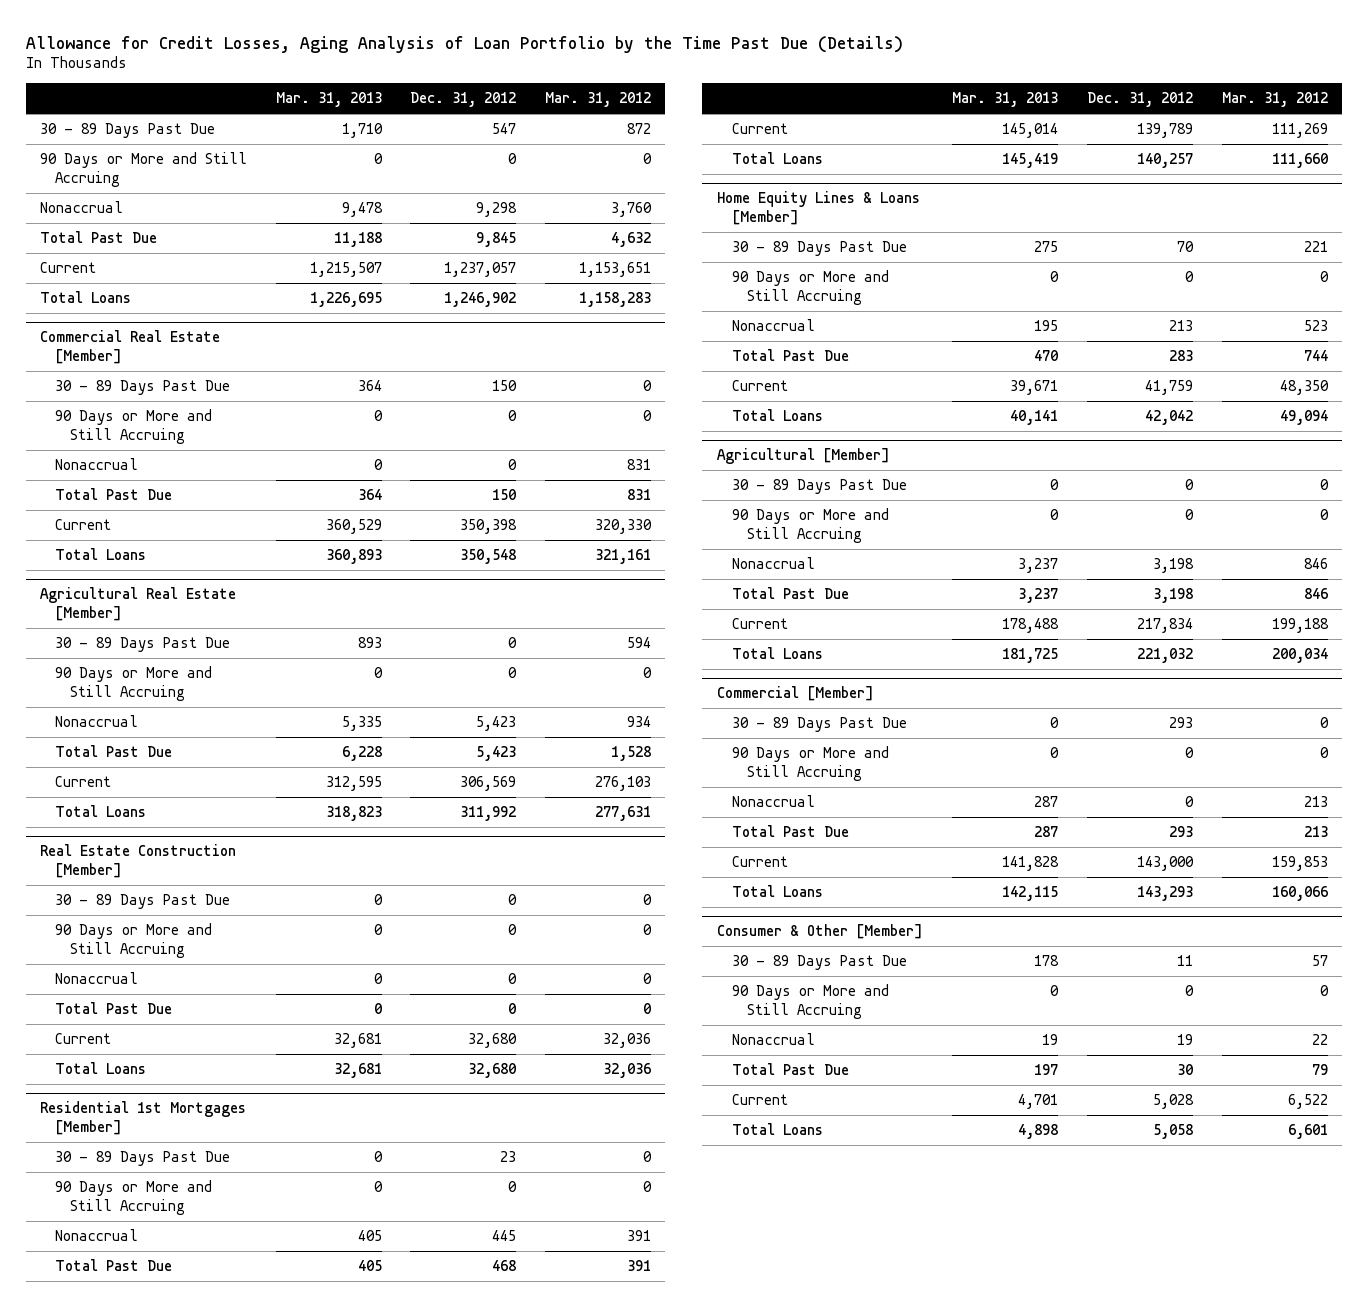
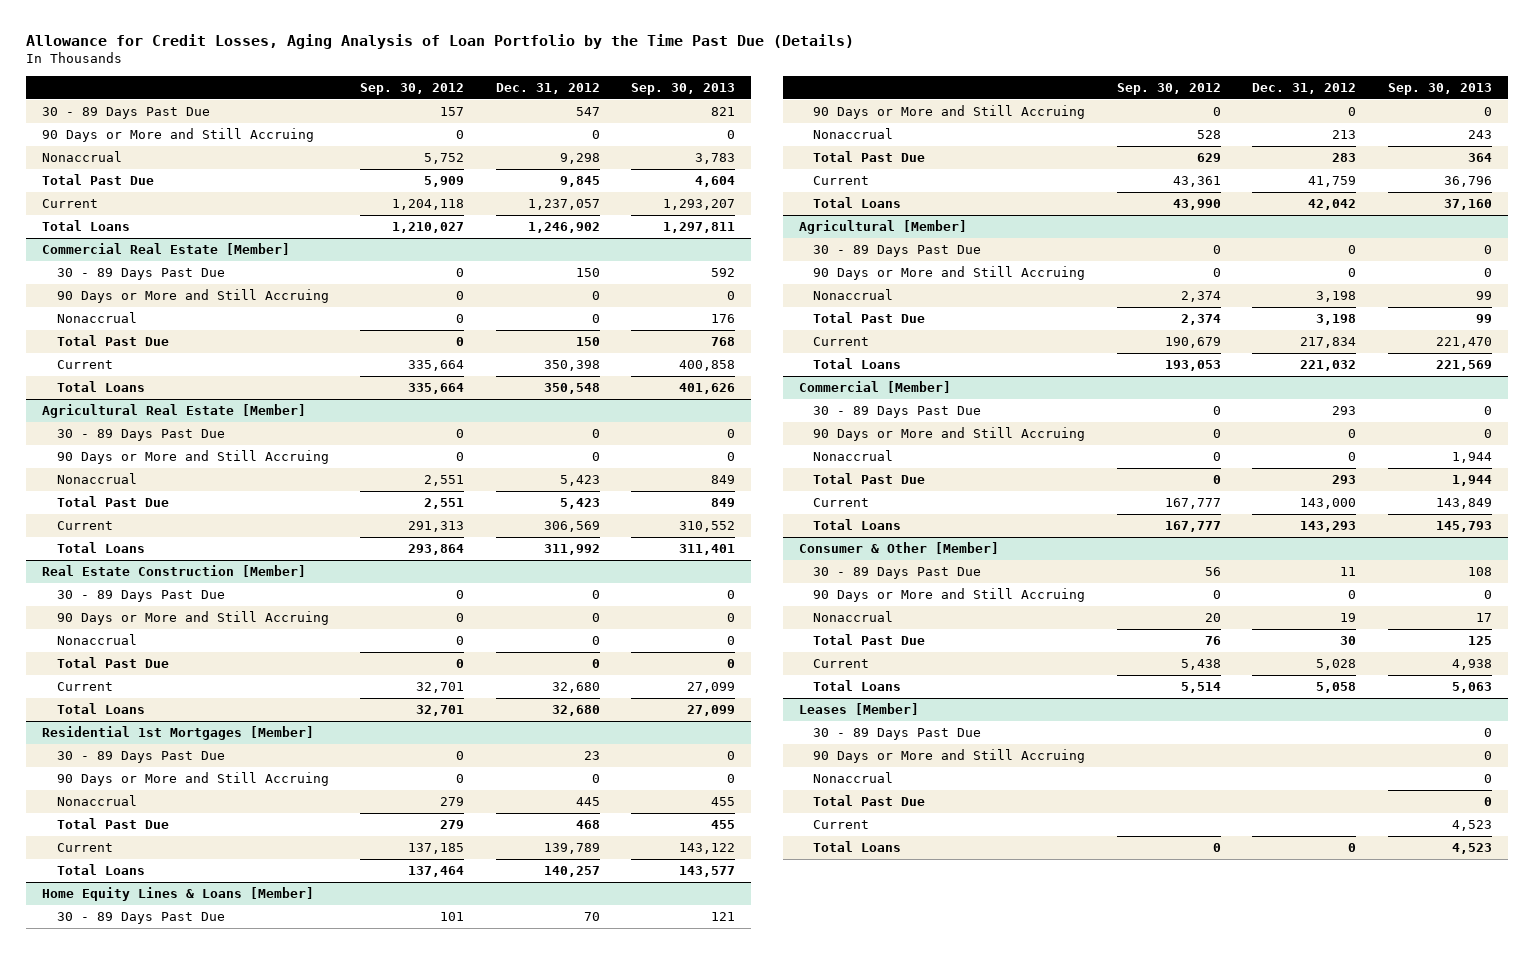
[275,92,382,108] Mar. 31, 2013 -> none
[544,92,651,108] Mar. 31, 2012 -> none
none -> [360,82,465,95] Sep. 30, 2012
none -> [631,82,736,95] Sep. 30, 2013
none -> [798,702,919,715] Leases [Member]
none -> [813,727,982,740] 30 - 89 Days Past Due
none -> [813,748,1086,763] 90 Days or More and Still Accruing
none -> [813,771,894,783] Nonaccrual
none -> [813,794,926,806] Total Past Due
none -> [813,819,870,829] Current
none -> [813,840,902,852] Total Loans

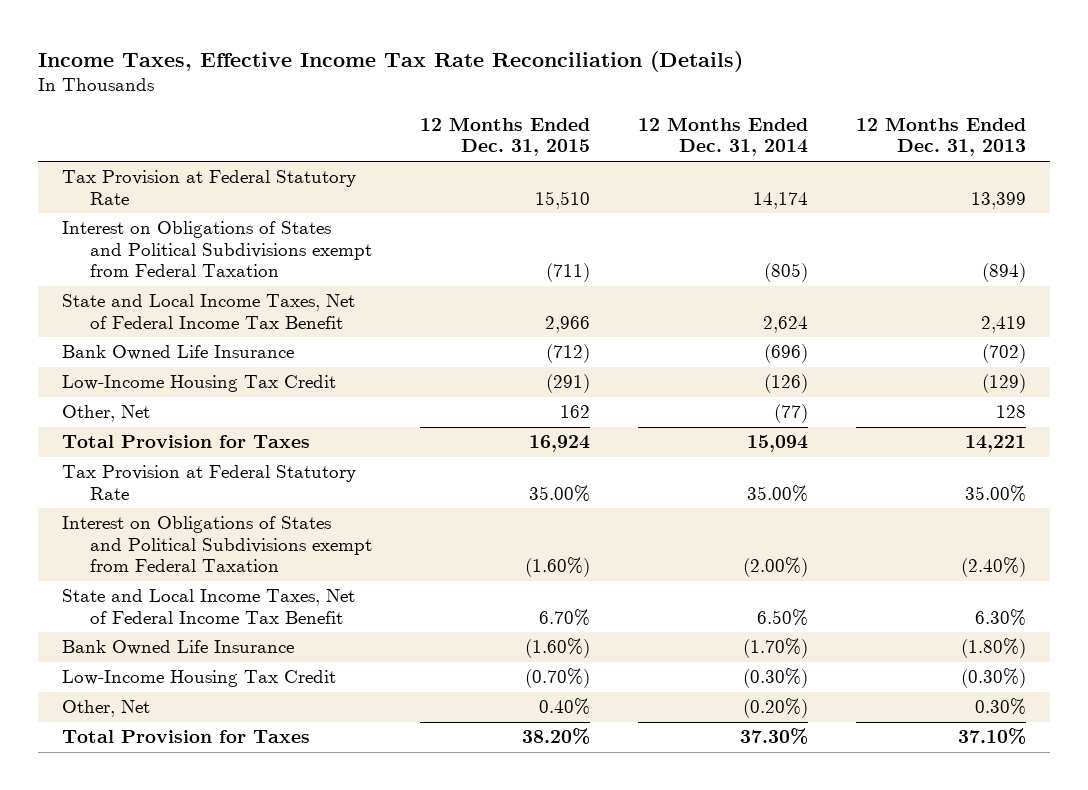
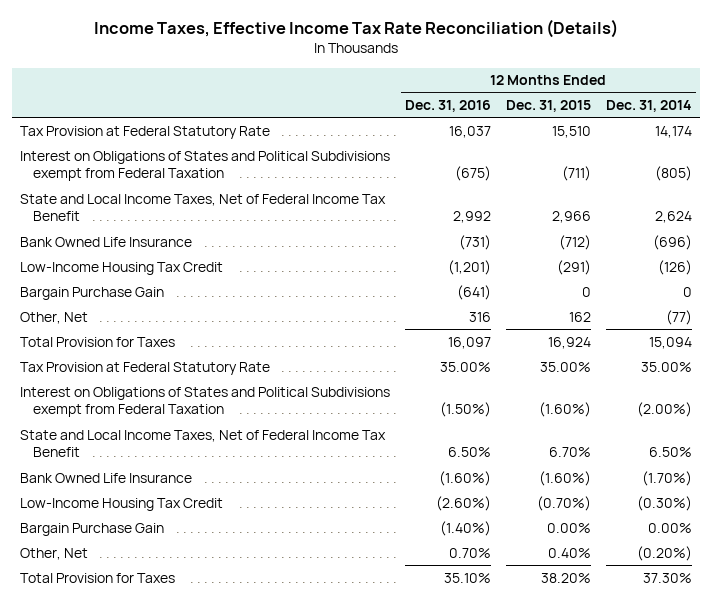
[856,116,1027,157] 12 Months Ended Dec. 31, 2013 -> none
none -> [404,99,491,112] Dec. 31, 2016
none -> [19,286,164,300] Bargain Purchase Gain
none -> [19,522,164,536] Bargain Purchase Gain

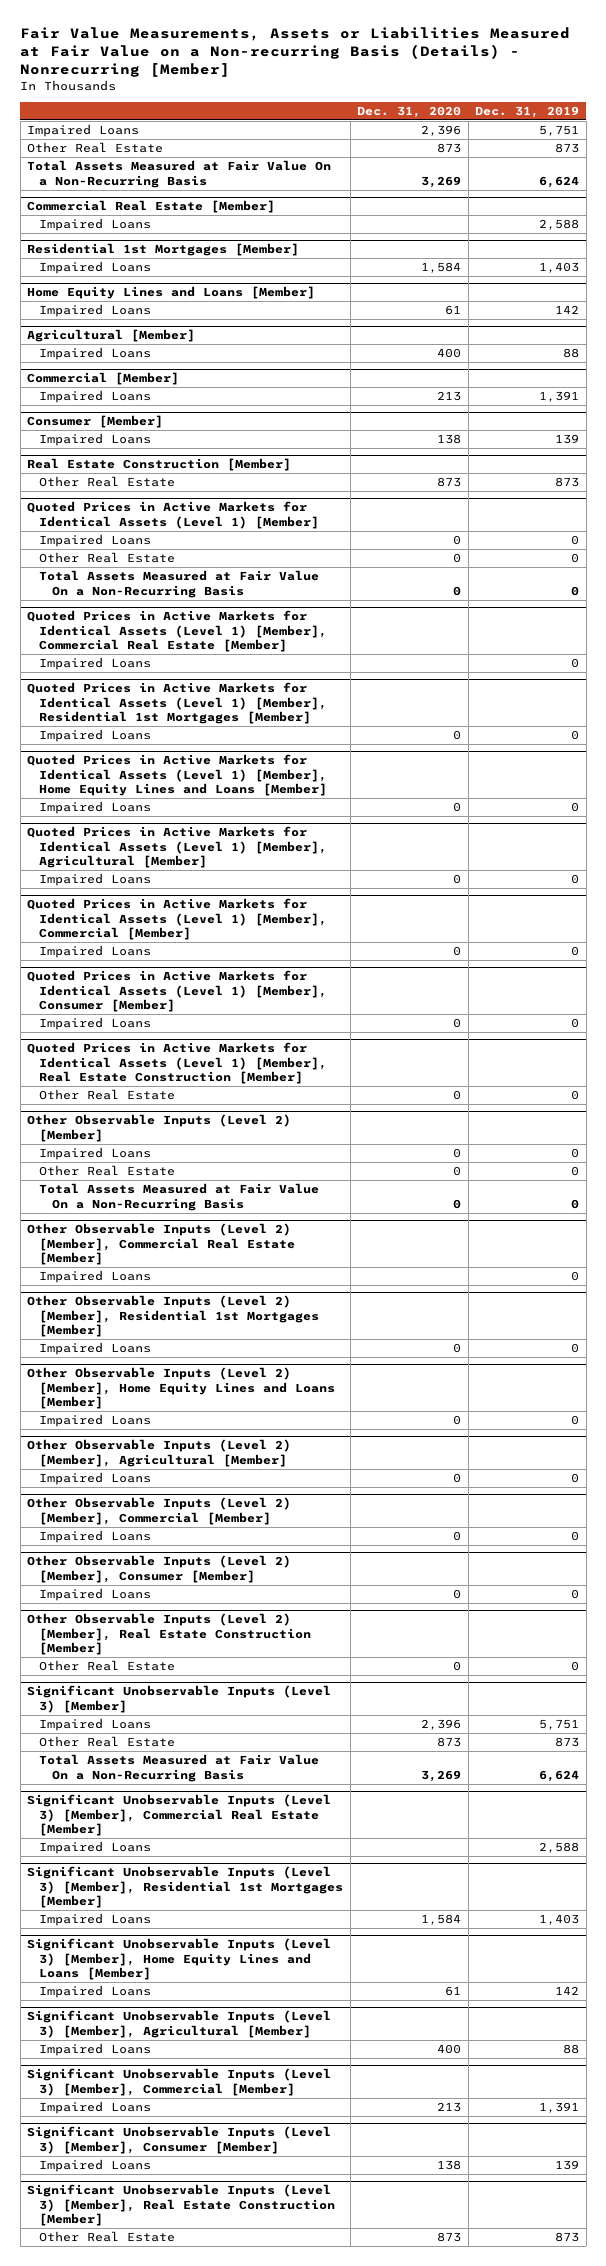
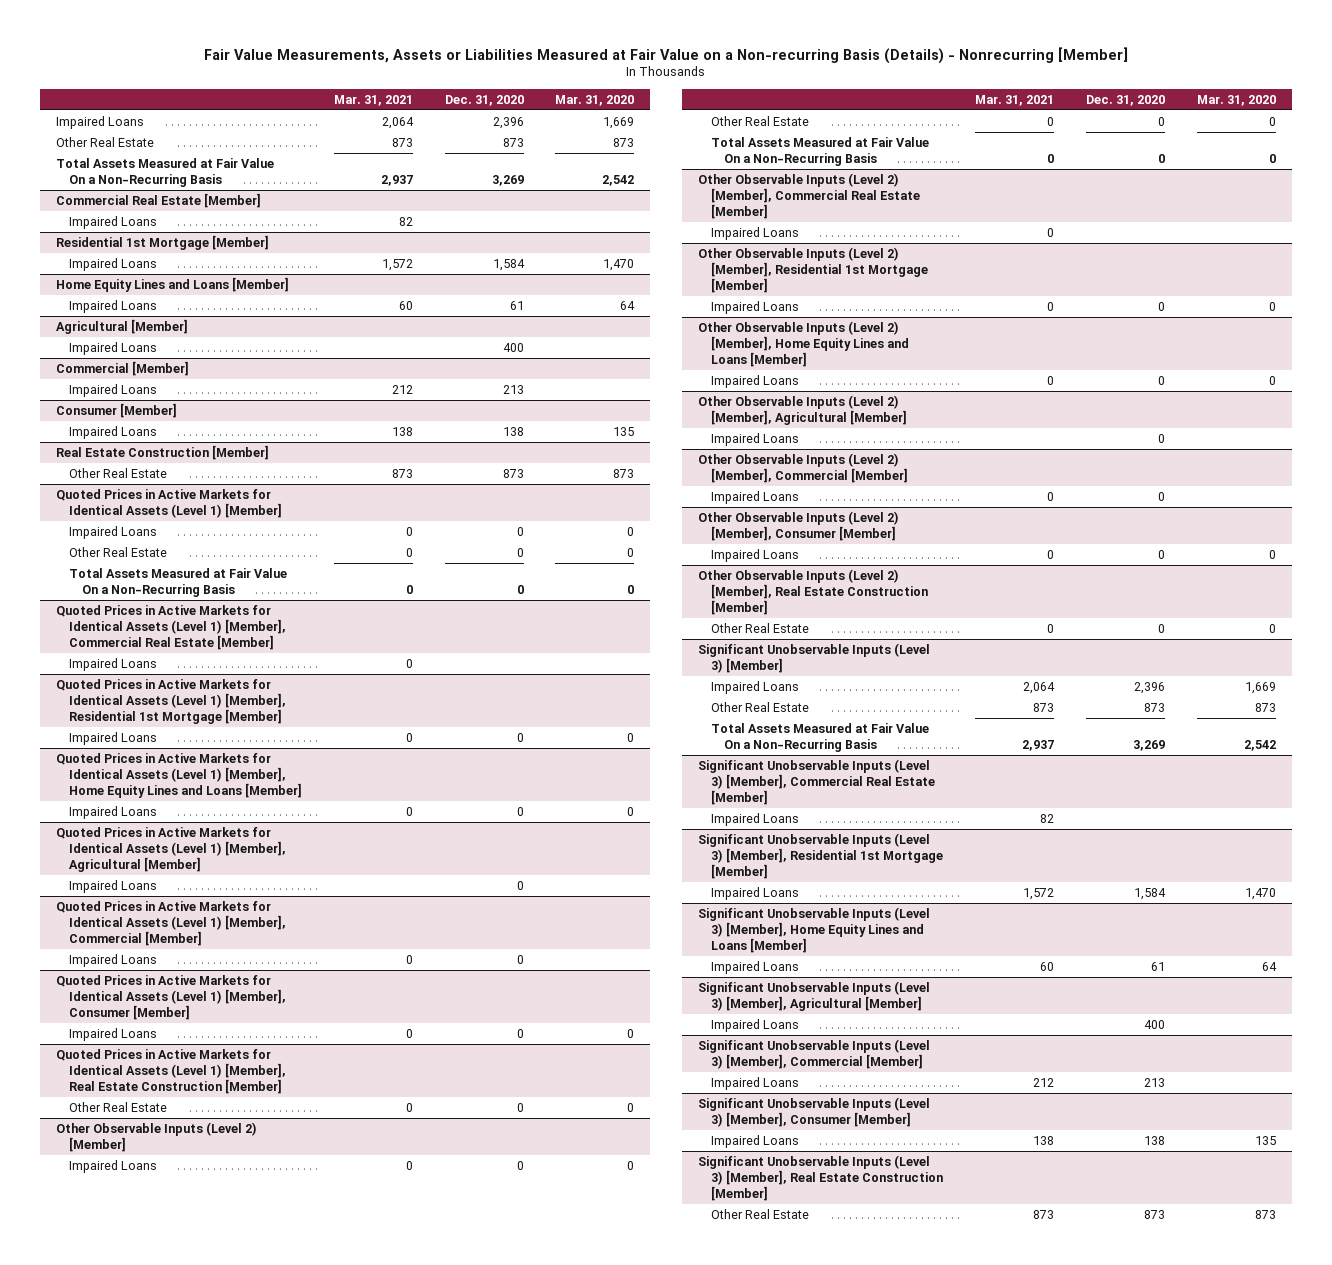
[475,105,580,118] Dec. 31, 2019 -> none
none -> [333,94,413,106] Mar. 31, 2021
none -> [555,94,635,106] Mar. 31, 2020
[27,243,300,257] Residential 1st Mortgages [Member] -> [56,234,270,250] Residential 1st Mortgage [Member]
[27,682,328,724] Quoted Prices in Active Markets for Identical Assets (Level 1) [Member], Residential 1st Mortgages [Member] -> [56,678,287,724] Quoted Prices in Active Markets for Identical Assets (Level 1) [Member], Residential 1st Mortgage [Member]
[27,1295,320,1337] Other Observable Inputs (Level 2) [Member], Residential 1st Mortgages [Member] -> [697,246,928,293] Other Observable Inputs (Level 2) [Member], Residential 1st Mortgage [Member]
[27,1866,344,1908] Significant Unobservable Inputs (Level 3) [Member], Residential 1st Mortgages [Member] -> [697,832,943,879] Significant Unobservable Inputs (Level 3) [Member], Residential 1st Mortgage [Member]

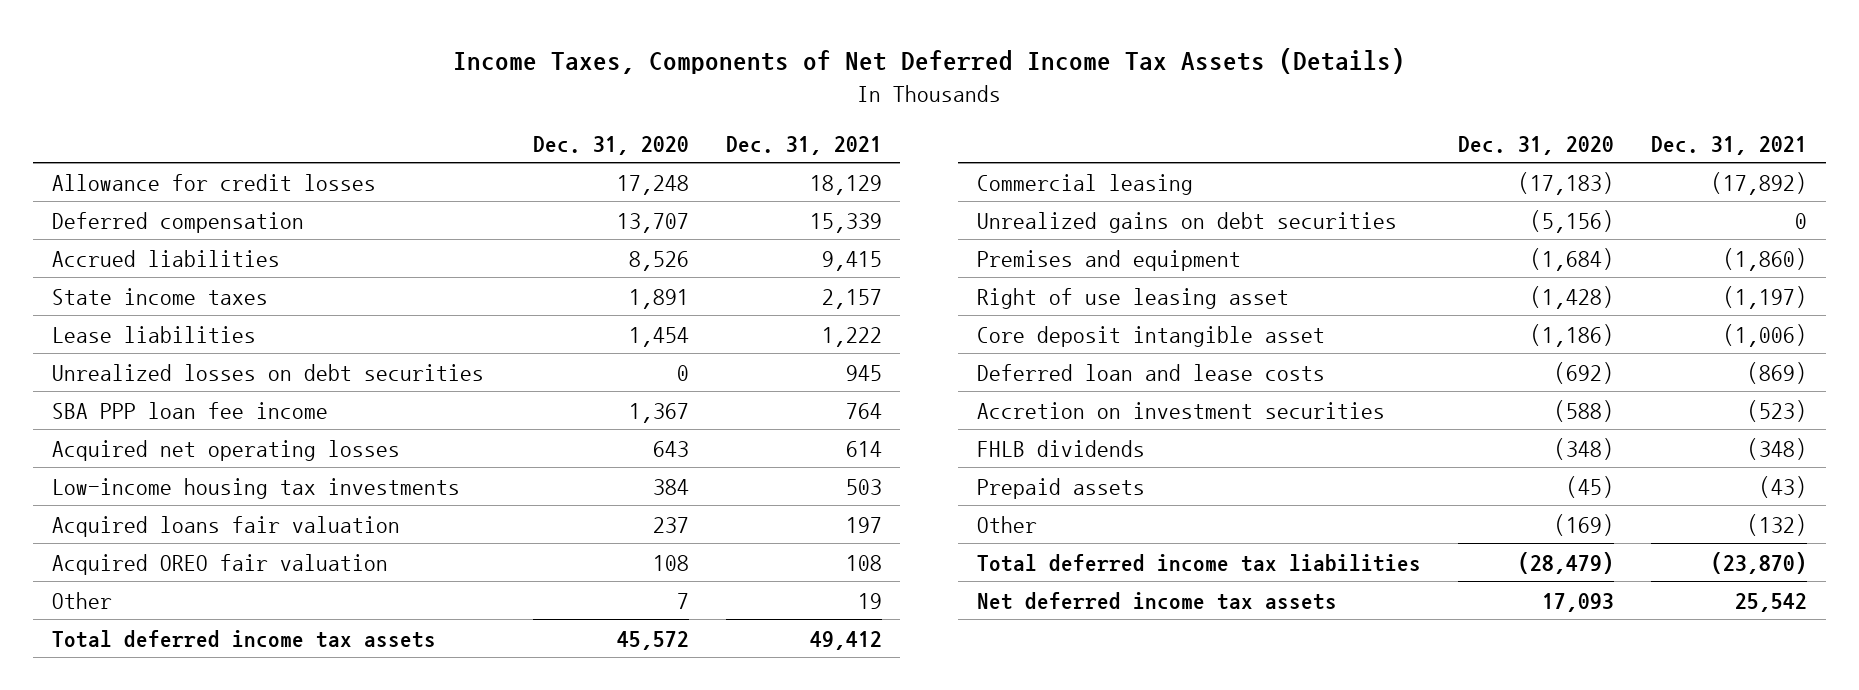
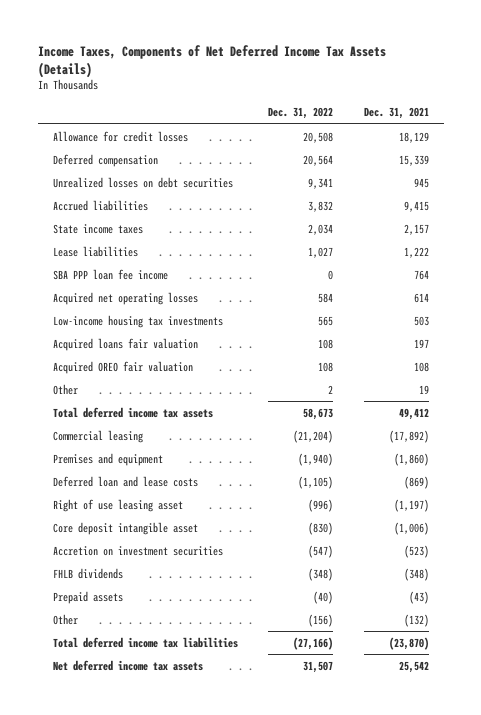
[532,135,689,155] Dec. 31, 2020 -> none
none -> [268,107,334,120] Dec. 31, 2022
[51,363,484,381] Unrealized losses on debt securities -> [52,176,233,188] Unrealized losses on debt securities
[976,211,1397,233] Unrealized gains on debt securities -> none
[976,363,1325,381] Deferred loan and lease costs -> [52,475,198,487] Deferred loan and lease costs

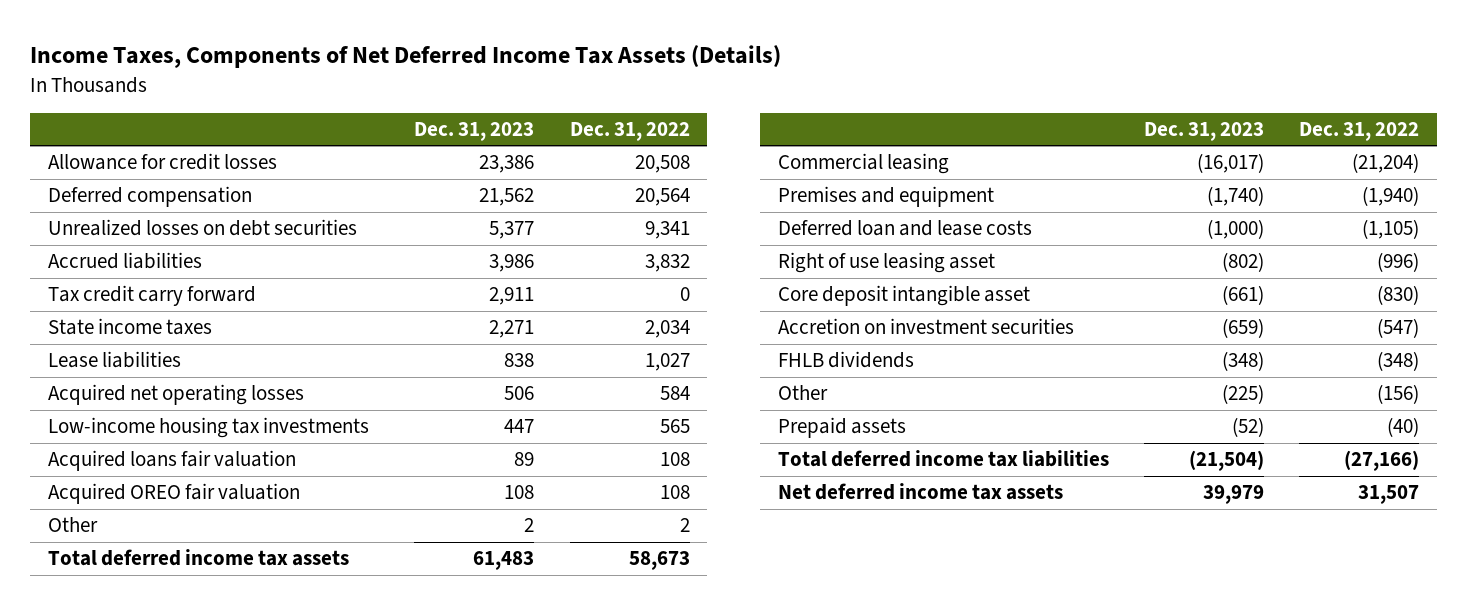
[363,107,429,120] Dec. 31, 2021 -> none
none -> [414,121,535,141] Dec. 31, 2023
none -> [48,285,257,307] Tax credit carry forward
[52,268,168,280] SBA PPP loan fee income -> none
[52,590,123,604] Prepaid assets -> [777,417,906,439] Prepaid assets

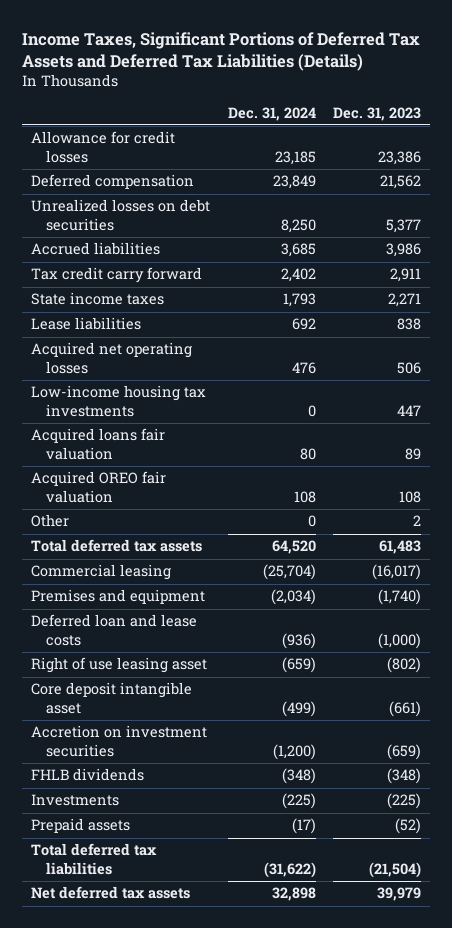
[30,45,782,69] Income Taxes, Components of Net Deferred Income Tax Assets (Details) -> [22,31,421,71] Income Taxes, Significant Portions of Deferred Tax Assets and Deferred Tax Liabilities (Details)
[569,121,690,141] Dec. 31, 2022 -> none
none -> [227,106,316,121] Dec. 31, 2024
[48,549,350,567] Total deferred income tax assets -> [31,539,203,553] Total deferred tax assets
[777,385,828,401] Other -> [31,794,120,807] Investments
[777,450,1109,468] Total deferred income tax liabilities -> [31,843,158,875] Total deferred tax liabilities
[777,483,1063,501] Net deferred income tax assets -> [31,886,191,900] Net deferred tax assets

